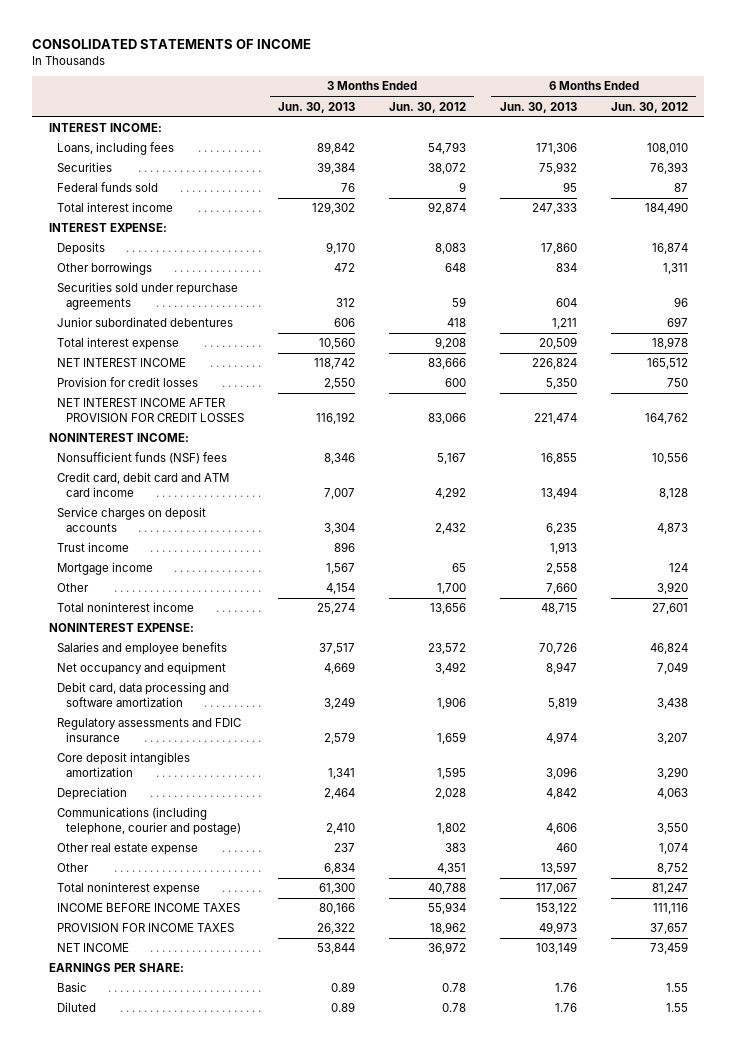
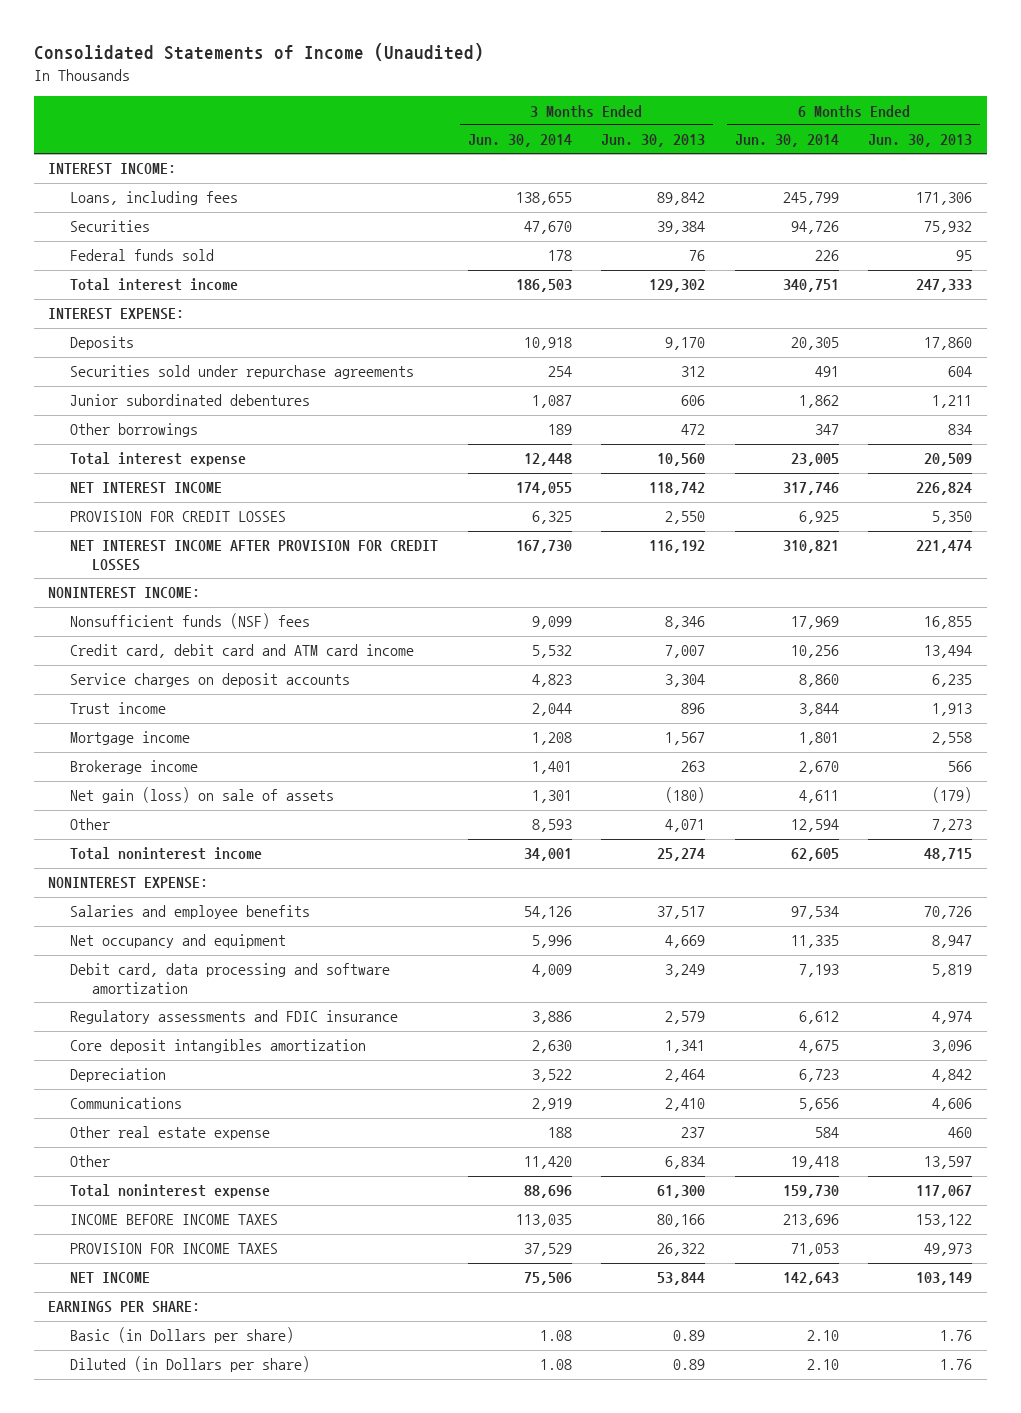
[31,39,311,50] CONSOLIDATED STATEMENTS OF INCOME -> [33,43,484,62] Consolidated Statements of Income (Unaudited)
[388,101,466,113] Jun. 30, 2012 -> none
[610,101,688,113] Jun. 30, 2012 -> none
none -> [467,134,572,148] Jun. 30, 2014
none -> [734,134,839,148] Jun. 30, 2014
[57,262,153,276] Other borrowings -> [70,423,199,438] Other borrowings
[57,377,199,388] Provision for credit losses -> [70,511,287,523] PROVISION FOR CREDIT LOSSES
none -> [70,760,199,775] Brokerage income
none -> [70,787,335,804] Net gain (loss) on sale of assets
[325,583,355,595] 4,154 -> [665,819,706,833] 4,071
[545,583,577,595] 7,660 -> [932,819,973,833] 7,273
[57,807,242,835] Communications (including telephone, courier and postage) -> [70,1097,183,1110] Communications
[57,982,88,993] Basic -> [70,1327,295,1344] Basic (in Dollars per share)
[57,1002,97,1013] Diluted -> [70,1356,311,1373] Diluted (in Dollars per share)

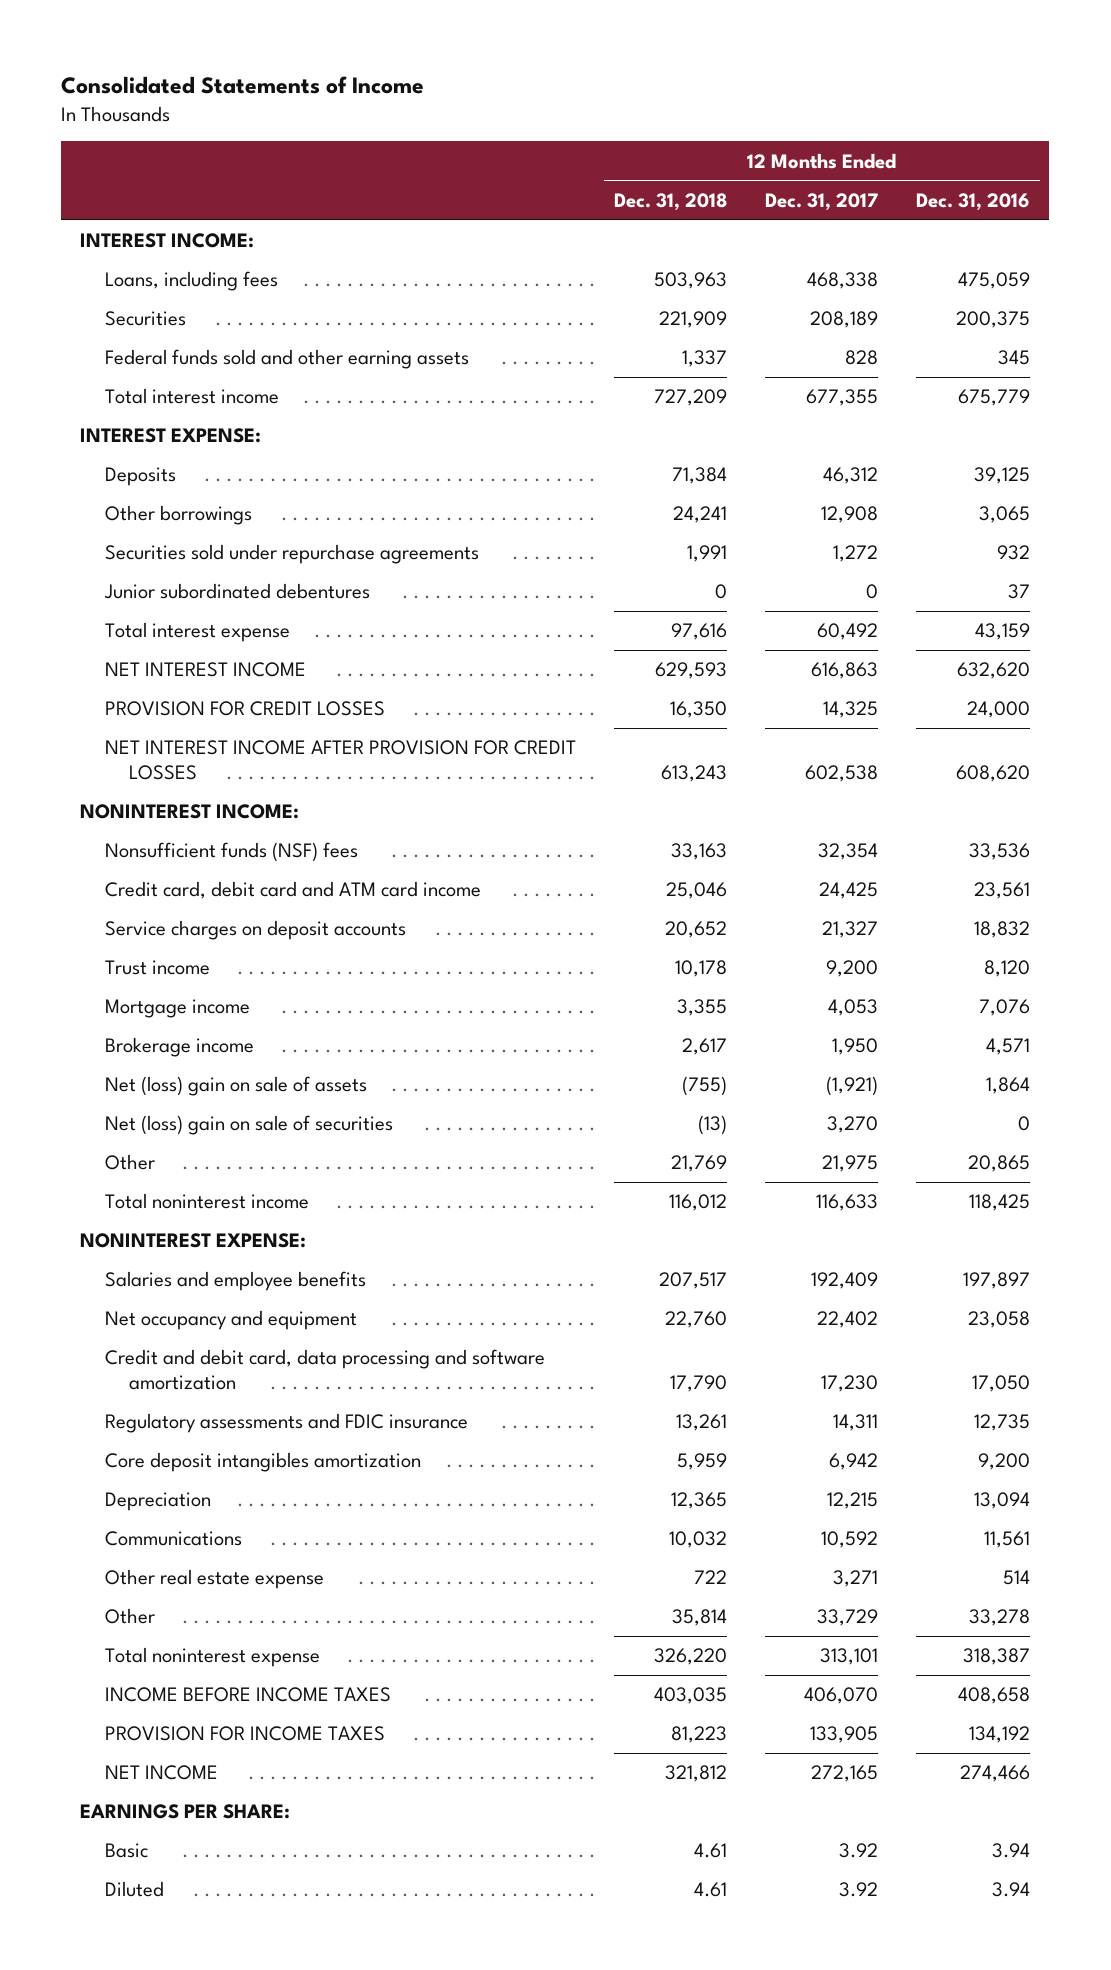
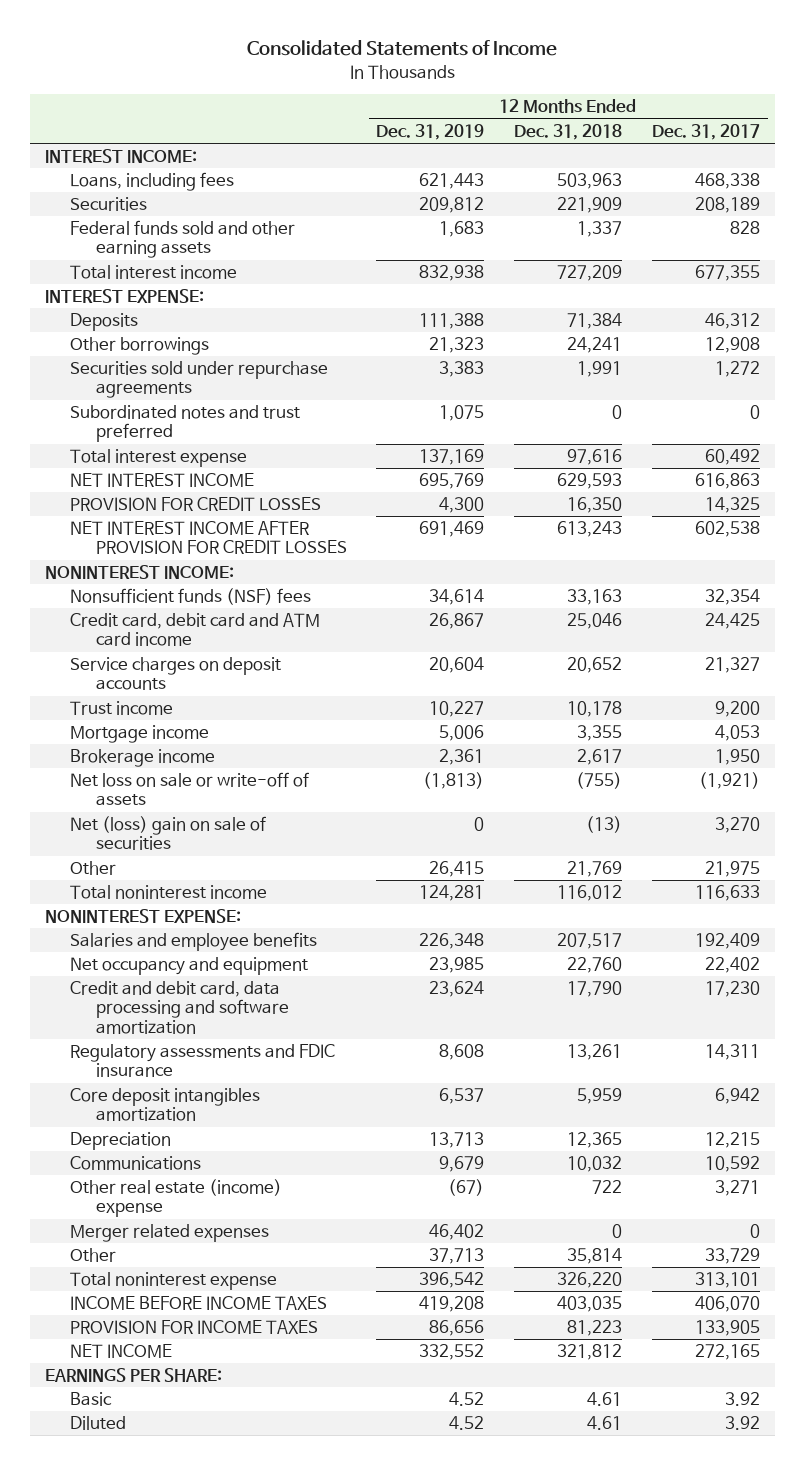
[916,193,1031,212] Dec. 31, 2016 -> none
none -> [376,123,485,140] Dec. 31, 2019
[103,583,370,600] Junior subordinated debentures -> none
none -> [70,405,301,443] Subordinated notes and trust preferred
[104,1076,367,1097] Net (loss) gain on sale of assets -> [70,772,310,807] Net loss on sale or write-off of assets
[104,1569,324,1590] Other real estate expense -> [70,1179,283,1218] Other real estate (income) expense
none -> [70,1224,270,1243] Merger related expenses

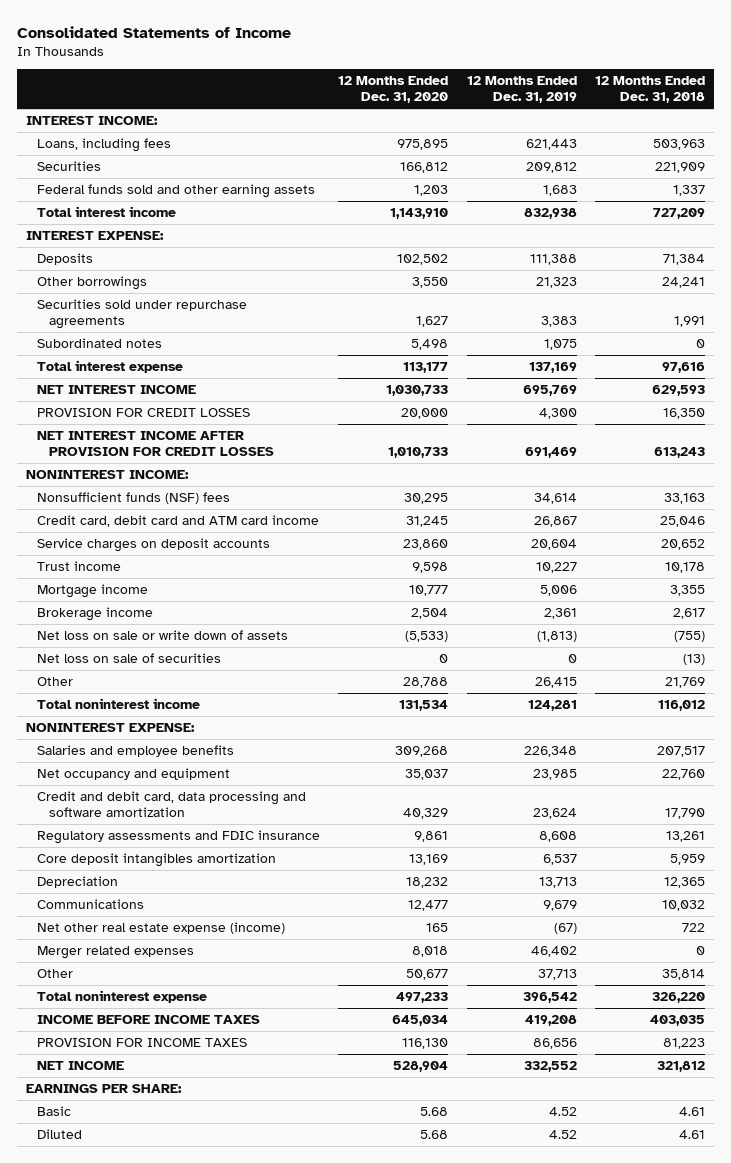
[652,123,761,140] Dec. 31, 2017 -> none
none -> [338,76,449,104] 12 Months Ended Dec. 31, 2020
[70,405,301,443] Subordinated notes and trust preferred -> [37,337,163,348] Subordinated notes
[70,772,310,807] Net loss on sale or write-off of assets -> [37,629,289,640] Net loss on sale or write down of assets
[70,816,267,851] Net (loss) gain on sale of securities -> [37,652,222,663] Net loss on sale of securities
[70,1179,283,1218] Other real estate (income) expense -> [37,921,286,934] Net other real estate expense (income)

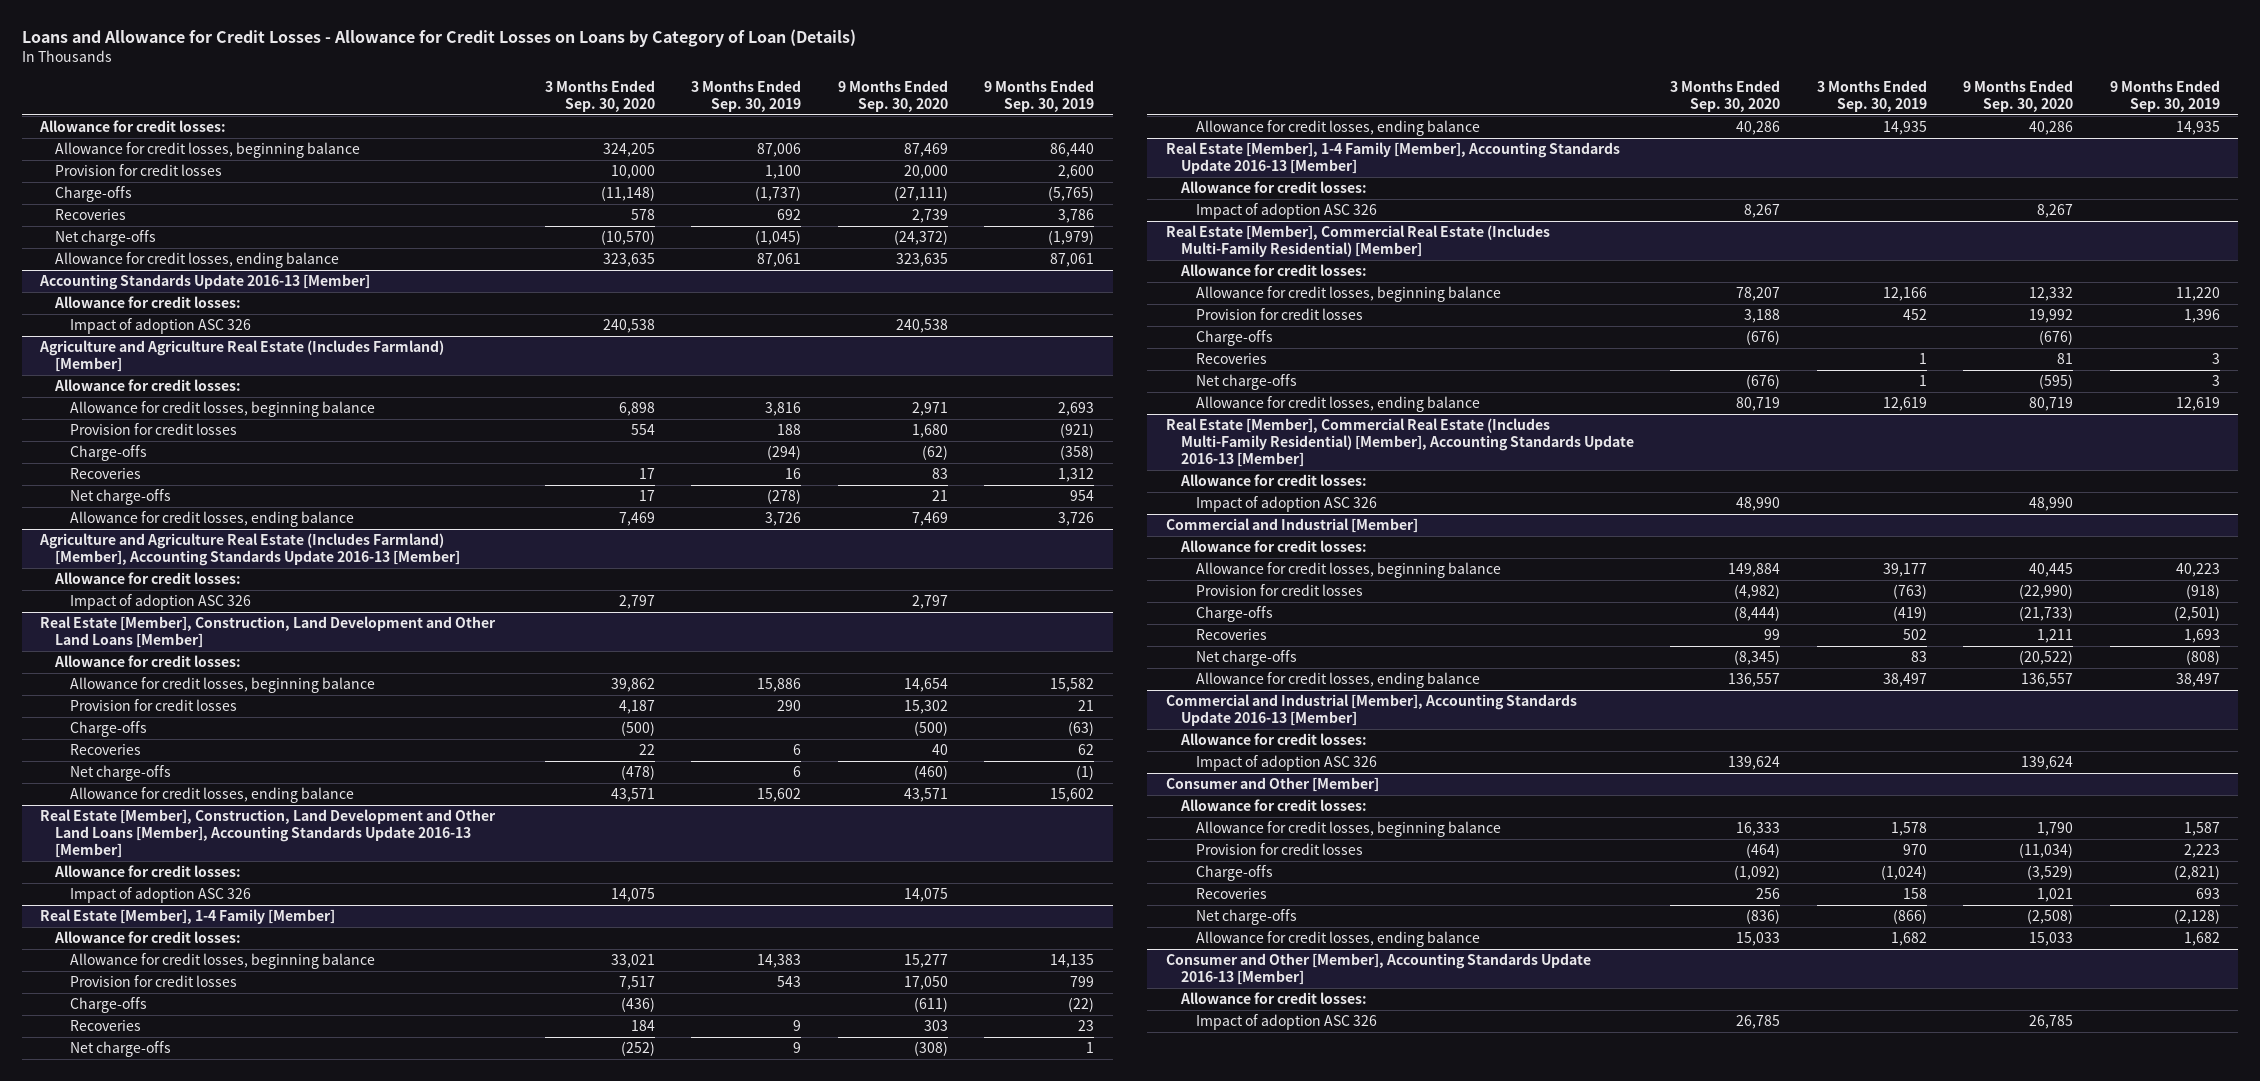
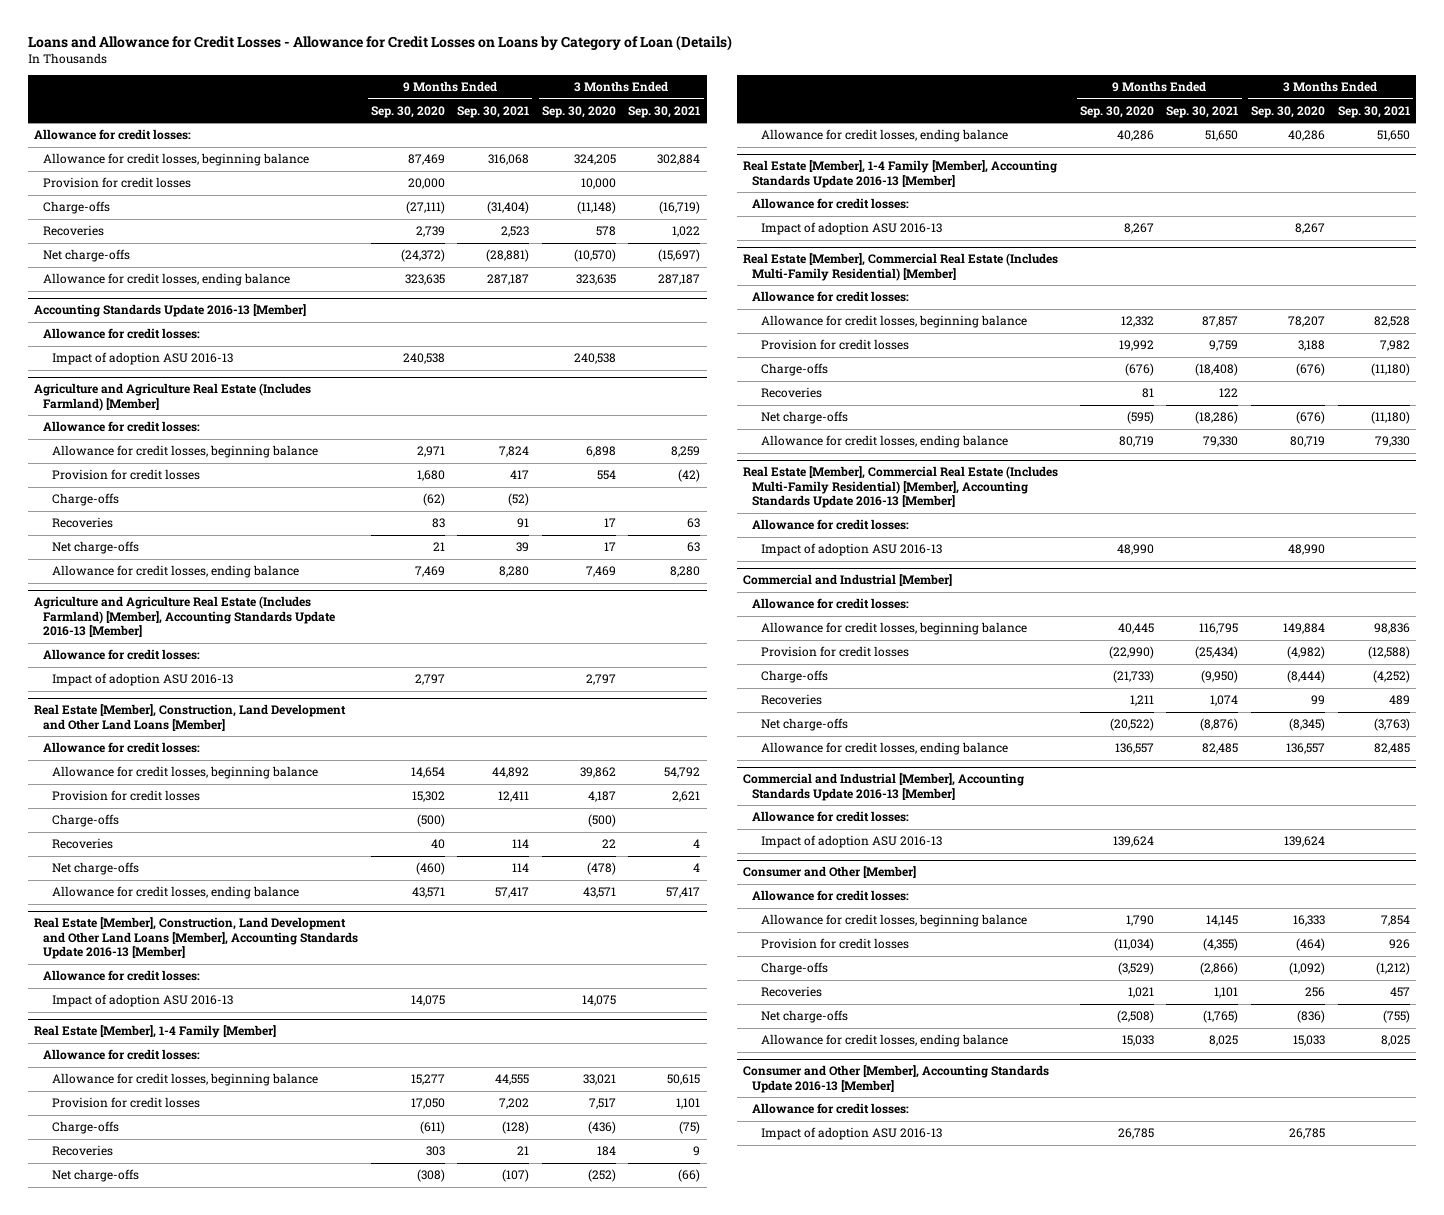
[691,79,802,112] 3 Months Ended Sep. 30, 2019 -> none
[984,79,1095,112] 9 Months Ended Sep. 30, 2019 -> none
none -> [457,105,530,118] Sep. 30, 2021
none -> [628,105,701,118] Sep. 30, 2021
[70,318,252,335] Impact of adoption ASC 326 -> [52,352,234,366] Impact of adoption ASU 2016-13
[70,594,252,611] Impact of adoption ASC 326 -> [52,673,234,687] Impact of adoption ASU 2016-13
[70,887,252,904] Impact of adoption ASC 326 -> [52,994,234,1008] Impact of adoption ASU 2016-13
[1195,203,1377,220] Impact of adoption ASC 326 -> [761,222,943,236] Impact of adoption ASU 2016-13
[1195,496,1377,513] Impact of adoption ASC 326 -> [761,543,943,557] Impact of adoption ASU 2016-13
[1195,755,1377,772] Impact of adoption ASC 326 -> [761,835,943,849] Impact of adoption ASU 2016-13
[1195,1014,1377,1031] Impact of adoption ASC 326 -> [761,1127,943,1141] Impact of adoption ASU 2016-13

